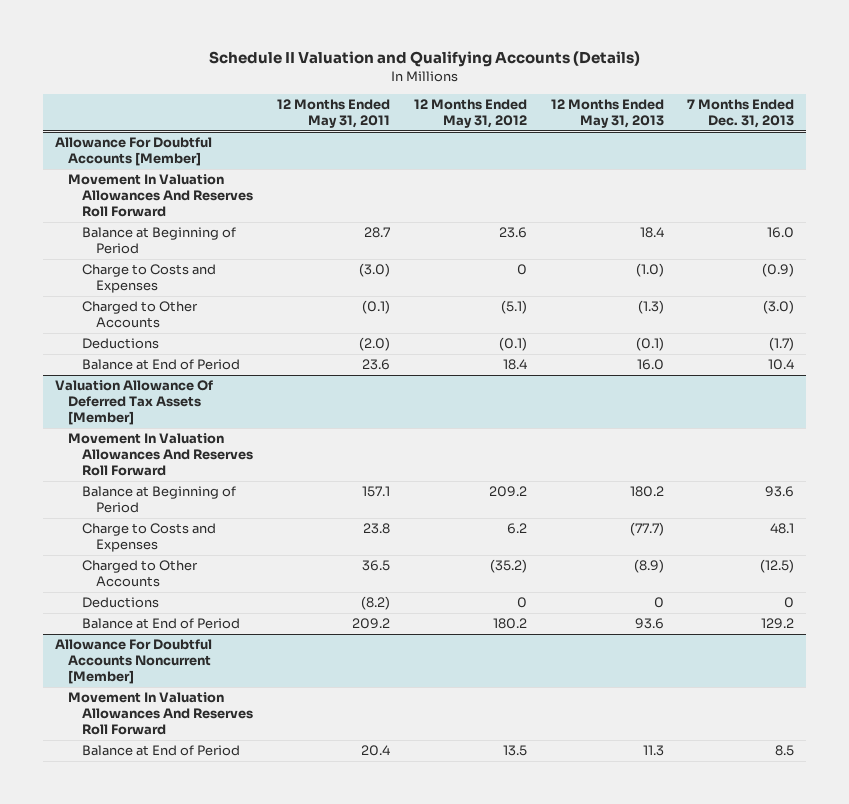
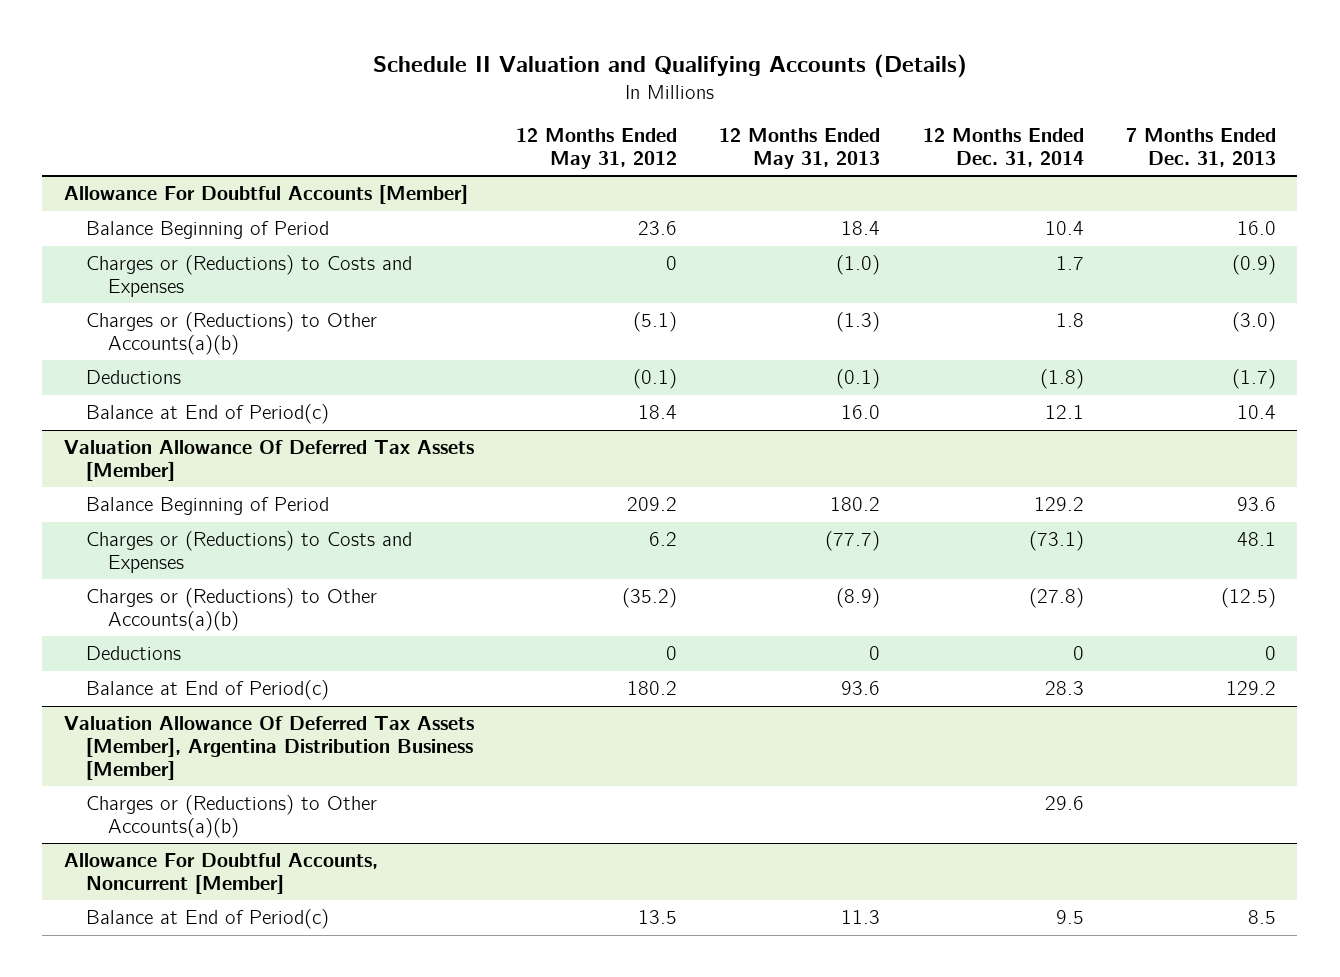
[276,99,390,128] 12 Months Ended May 31, 2011 -> none
none -> [922,128,1084,167] 12 Months Ended Dec. 31, 2014
[68,174,254,217] Movement In Valuation Allowances And Reserves Roll Forward -> none
[82,227,237,255] Balance at Beginning of Period -> [85,220,329,239] Balance Beginning of Period
[82,264,217,294] Charge to Costs and Expenses -> [85,254,412,297] Charges or (Reductions) to Costs and Expenses
[82,301,199,329] Charged to Other Accounts -> [85,311,377,355] Charges or (Reductions) to Other Accounts(a)(b)
[82,359,241,371] Balance at End of Period -> [85,403,329,424] Balance at End of Period(c)
[68,433,254,476] Movement In Valuation Allowances And Reserves Roll Forward -> none
[82,486,237,514] Balance at Beginning of Period -> [85,496,329,515] Balance Beginning of Period
[82,523,217,553] Charge to Costs and Expenses -> [85,530,412,573] Charges or (Reductions) to Costs and Expenses
[82,560,199,588] Charged to Other Accounts -> [85,587,377,631] Charges or (Reductions) to Other Accounts(a)(b)
[68,692,254,735] Movement In Valuation Allowances And Reserves Roll Forward -> none
[82,618,241,630] Balance at End of Period -> [85,679,329,700] Balance at End of Period(c)
none -> [63,715,474,780] Valuation Allowance Of Deferred Tax Assets [Member], Argentina Distribution Business [Member]
none -> [85,794,377,838] Charges or (Reductions) to Other Accounts(a)(b)
[54,639,212,684] Allowance For Doubtful Accounts Noncurrent [Member] -> [63,852,378,894] Allowance For Doubtful Accounts, Noncurrent [Member]
[82,745,241,757] Balance at End of Period -> [85,908,329,929] Balance at End of Period(c)

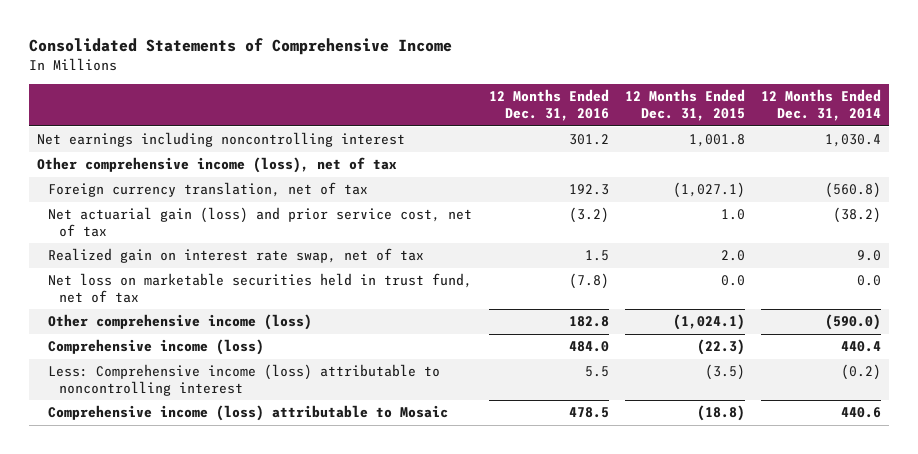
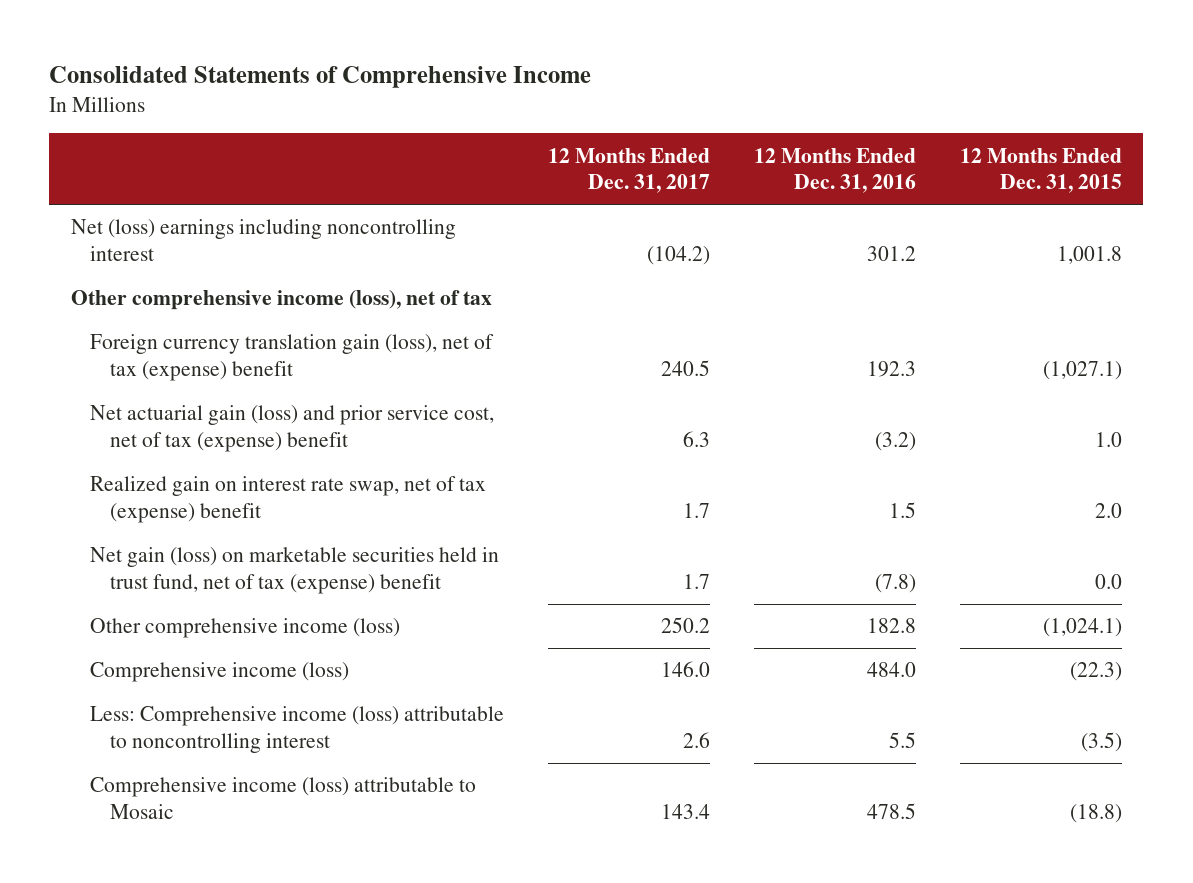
[761,89,882,122] 12 Months Ended Dec. 31, 2014 -> none
none -> [548,147,711,194] 12 Months Ended Dec. 31, 2017
[37,132,406,148] Net earnings including noncontrolling interest -> [71,219,457,261] Net (loss) earnings including noncontrolling interest
[48,182,369,198] Foreign currency translation, net of tax -> [90,334,495,381] Foreign currency translation gain (loss), net of tax (expense) benefit
[48,207,473,238] Net actuarial gain (loss) and prior service cost, net of tax -> [90,405,495,452] Net actuarial gain (loss) and prior service cost, net of tax (expense) benefit
[48,248,425,264] Realized gain on interest rate swap, net of tax -> [90,476,487,523] Realized gain on interest rate swap, net of tax (expense) benefit
[48,273,473,304] Net loss on marketable securities held in trust fund, net of tax -> [90,547,500,594] Net gain (loss) on marketable securities held in trust fund, net of tax (expense) benefit

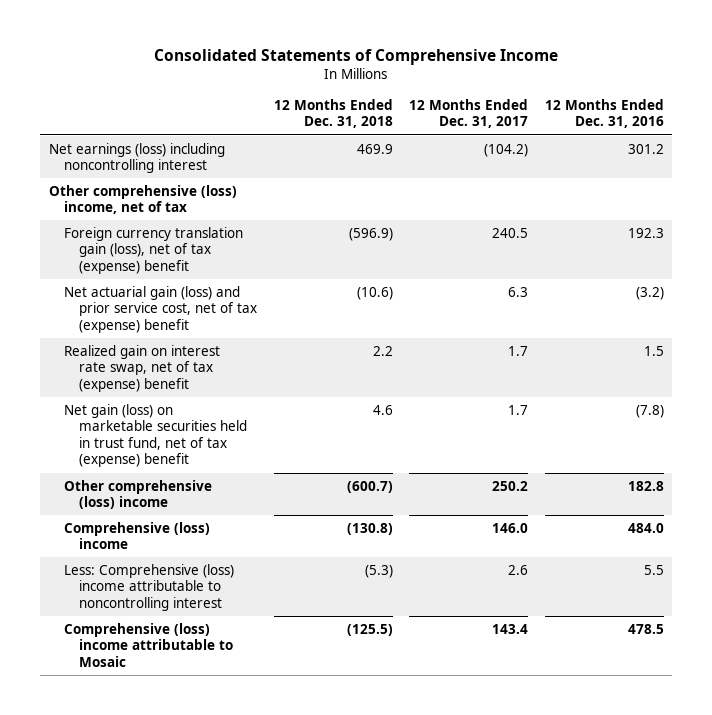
[959,147,1122,194] 12 Months Ended Dec. 31, 2015 -> none
none -> [273,98,393,129] 12 Months Ended Dec. 31, 2018
[71,219,457,261] Net (loss) earnings including noncontrolling interest -> [48,142,225,174] Net earnings (loss) including noncontrolling interest
[71,290,493,311] Other comprehensive income (loss), net of tax -> [48,184,237,215] Other comprehensive (loss) income, net of tax
[90,618,401,639] Other comprehensive income (loss) -> [63,479,212,510] Other comprehensive (loss) income
[90,662,350,683] Comprehensive income (loss) -> [63,521,210,550] Comprehensive (loss) income
[90,706,505,753] Less: Comprehensive income (loss) attributable to noncontrolling interest -> [63,563,234,611] Less: Comprehensive (loss) income attributable to noncontrolling interest
[90,777,477,819] Comprehensive income (loss) attributable to Mosaic -> [63,622,234,667] Comprehensive (loss) income attributable to Mosaic

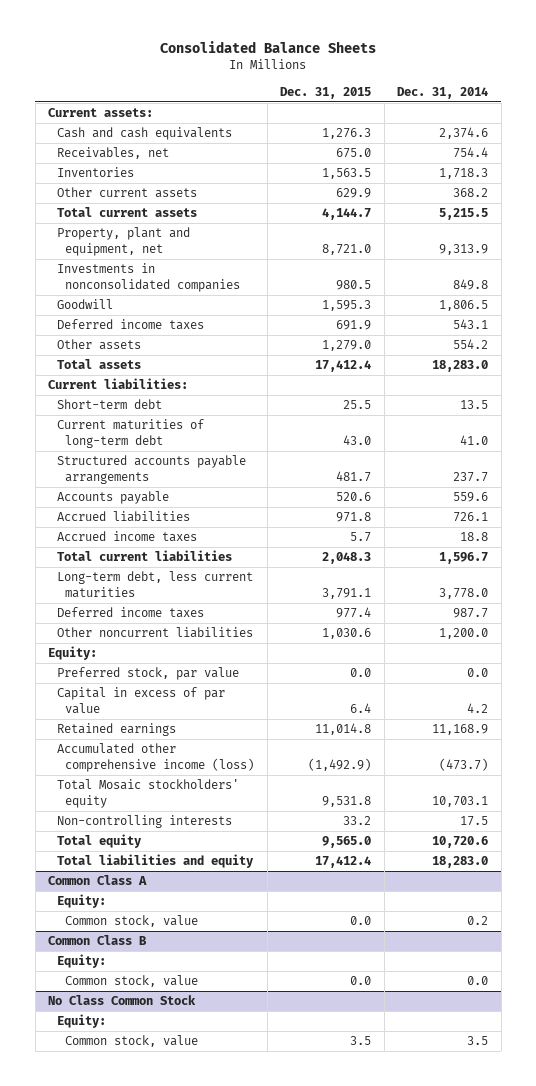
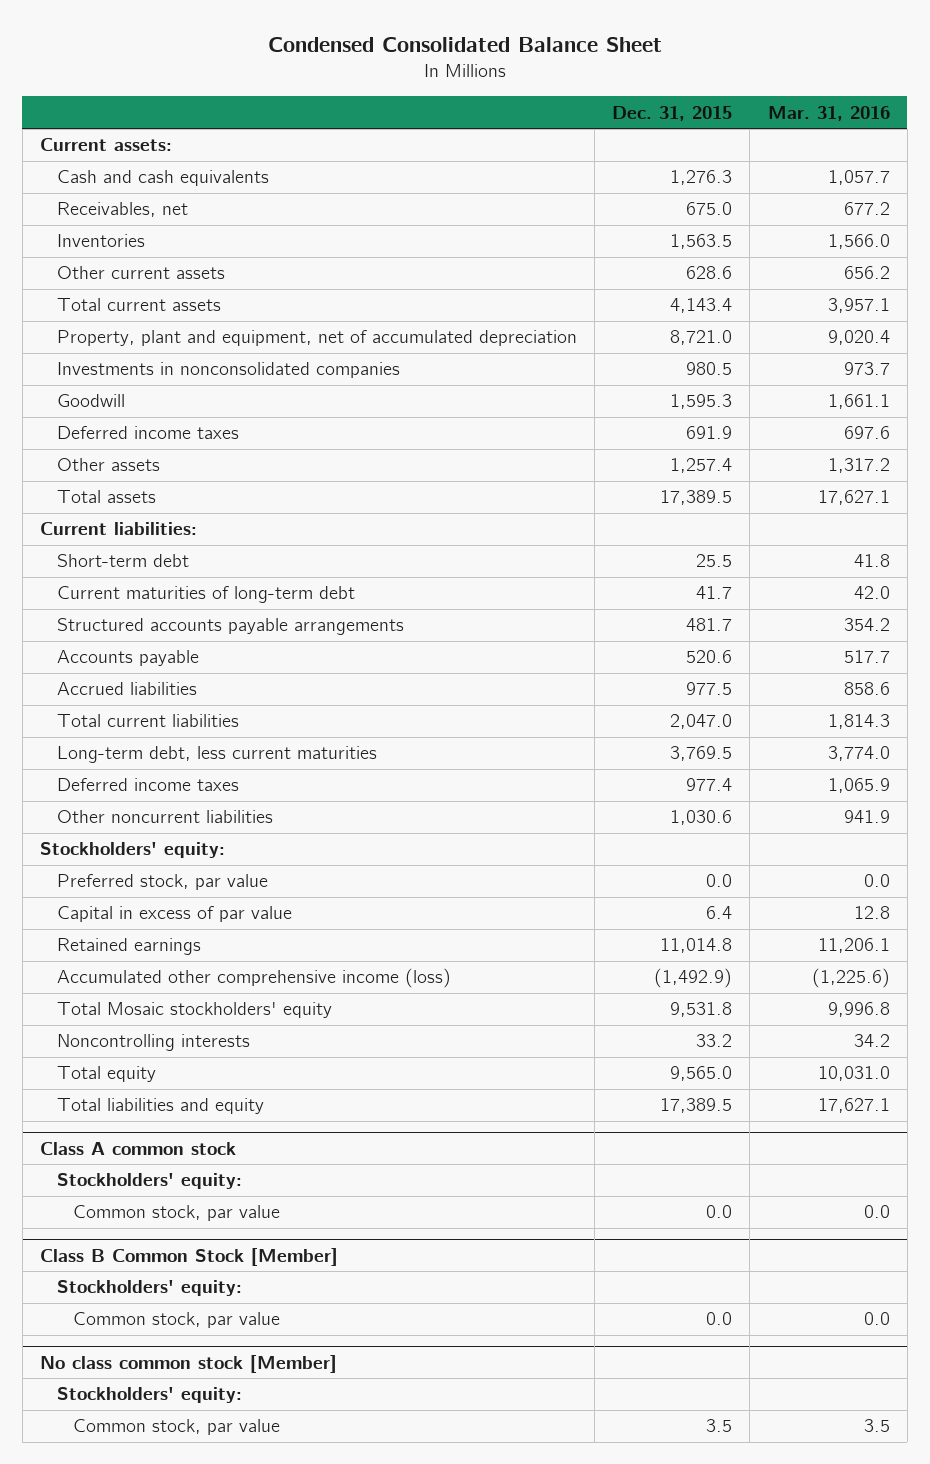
[160,41,377,54] Consolidated Balance Sheets -> [267,36,662,52] Condensed Consolidated Balance Sheet
[397,86,489,99] Dec. 31, 2014 -> none
none -> [767,105,890,121] Mar. 31, 2016
[336,188,372,199] 629.9 -> [686,266,733,280] 628.6
[322,208,372,221] 4,144.7 -> [670,298,733,314] 4,143.4
[56,227,190,256] Property, plant and equipment, net -> [56,330,577,347] Property, plant and equipment, net of accumulated depreciation
[322,340,372,352] 1,279.0 -> [670,458,733,474] 1,257.4
[315,360,372,373] 17,412.4 -> [660,490,733,506] 17,389.5
[343,434,372,445] 43.0 -> [696,586,733,600] 41.7
[56,531,197,543] Accrued income taxes -> none
[336,512,372,523] 971.8 -> [686,682,733,696] 977.5
[322,552,372,565] 2,048.3 -> [670,714,733,730] 2,047.0
[322,587,372,599] 3,791.1 -> [670,746,733,762] 3,769.5
[48,646,98,661] Equity: -> [39,842,225,859] Stockholders' equity:
[56,815,232,829] Non-controlling interests -> [56,1034,250,1052] Noncontrolling interests
[315,856,372,869] 17,412.4 -> [660,1098,733,1114] 17,389.5
[48,875,148,886] Common Class A -> [39,1142,236,1156] Class A common stock
[56,894,106,909] Equity: -> [56,1173,242,1190] Stockholders' equity:
[65,915,199,928] Common stock, value -> [73,1205,281,1222] Common stock, par value
[48,935,148,946] Common Class B -> [39,1248,338,1267] Class B Common Stock [Member]
[56,954,106,969] Equity: -> [56,1280,242,1297] Stockholders' equity:
[65,975,199,988] Common stock, value -> [73,1312,281,1329] Common stock, par value
[48,995,197,1006] No Class Common Stock -> [39,1355,337,1374] No class common stock [Member]
[56,1014,106,1029] Equity: -> [56,1387,242,1404] Stockholders' equity:
[65,1035,199,1048] Common stock, value -> [73,1419,281,1436] Common stock, par value

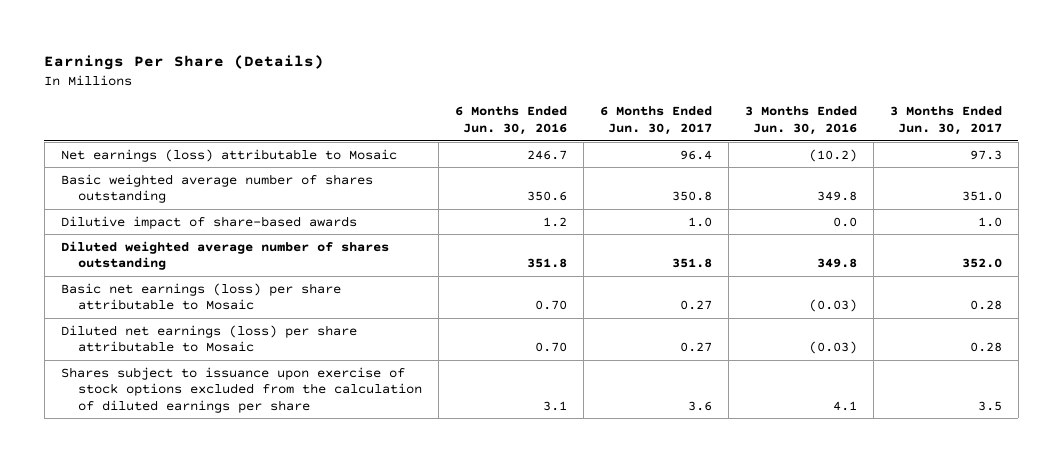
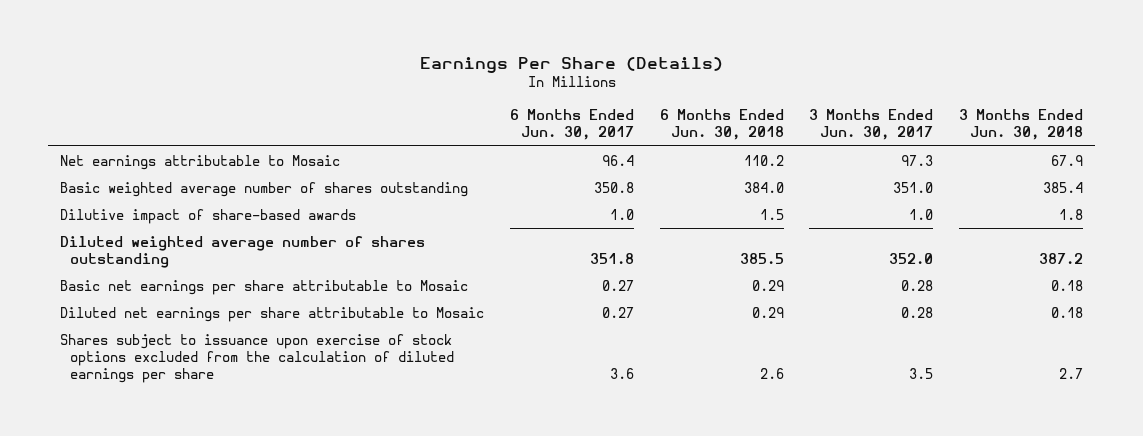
[454,106,567,136] 6 Months Ended Jun. 30, 2016 -> none
[744,106,857,136] 3 Months Ended Jun. 30, 2016 -> none
none -> [659,109,784,141] 6 Months Ended Jun. 30, 2018
none -> [958,109,1083,141] 3 Months Ended Jun. 30, 2018
[60,148,397,162] Net earnings (loss) attributable to Mosaic -> [60,154,341,170] Net earnings attributable to Mosaic
[60,282,341,311] Basic net earnings (loss) per share attributable to Mosaic -> [60,279,469,295] Basic net earnings per share attributable to Mosaic
[60,324,357,353] Diluted net earnings (loss) per share attributable to Mosaic -> [60,306,485,322] Diluted net earnings per share attributable to Mosaic

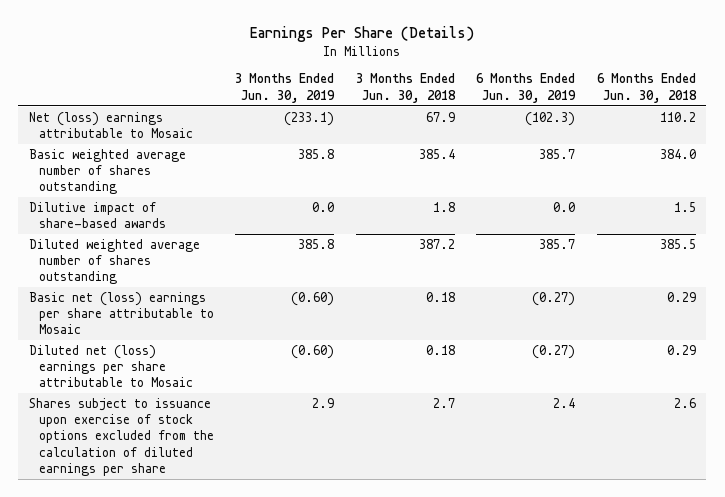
[509,109,634,141] 6 Months Ended Jun. 30, 2017 -> none
[809,109,934,141] 3 Months Ended Jun. 30, 2017 -> none
none -> [235,73,336,103] 3 Months Ended Jun. 30, 2019
none -> [476,73,577,103] 6 Months Ended Jun. 30, 2019
[60,154,341,170] Net earnings attributable to Mosaic -> [29,111,193,139] Net (loss) earnings attributable to Mosaic
[60,279,469,295] Basic net earnings per share attributable to Mosaic -> [29,291,214,335] Basic net (loss) earnings per share attributable to Mosaic
[60,306,485,322] Diluted net earnings per share attributable to Mosaic -> [29,344,193,388] Diluted net (loss) earnings per share attributable to Mosaic

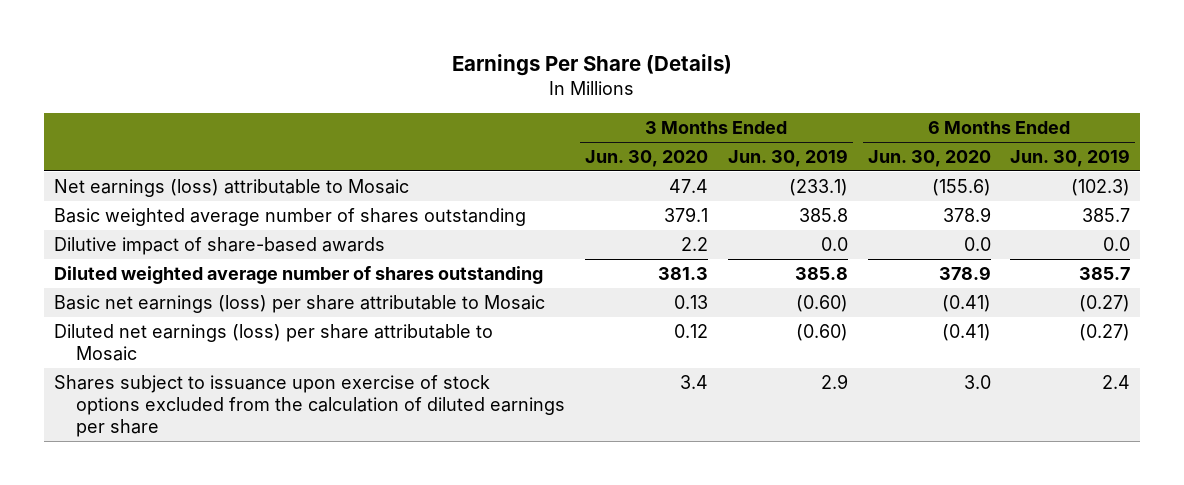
[355,73,456,103] 3 Months Ended Jun. 30, 2018 -> none
[596,73,697,103] 6 Months Ended Jun. 30, 2018 -> none
none -> [584,149,708,167] Jun. 30, 2020
none -> [867,149,991,167] Jun. 30, 2020
[29,111,193,139] Net (loss) earnings attributable to Mosaic -> [53,178,409,197] Net earnings (loss) attributable to Mosaic
[29,291,214,335] Basic net (loss) earnings per share attributable to Mosaic -> [53,294,545,313] Basic net earnings (loss) per share attributable to Mosaic
[29,344,193,388] Diluted net (loss) earnings per share attributable to Mosaic -> [53,323,493,361] Diluted net earnings (loss) per share attributable to Mosaic

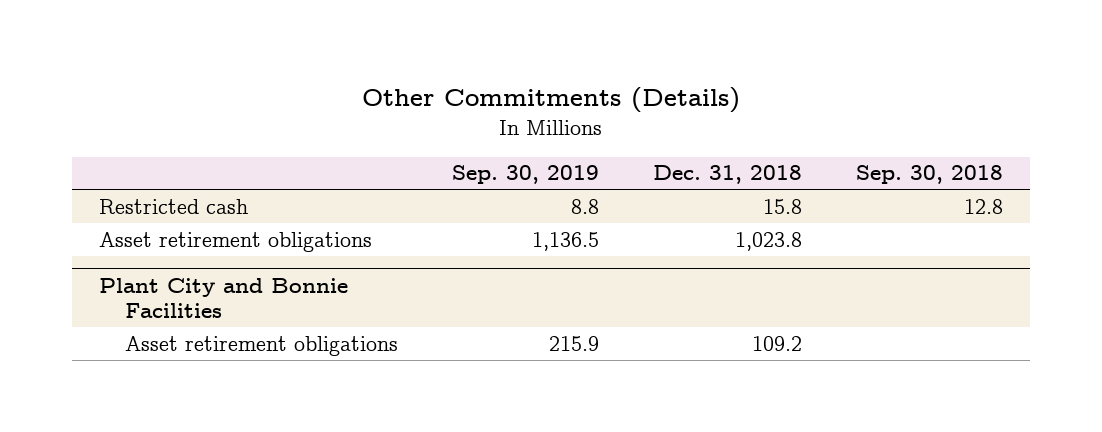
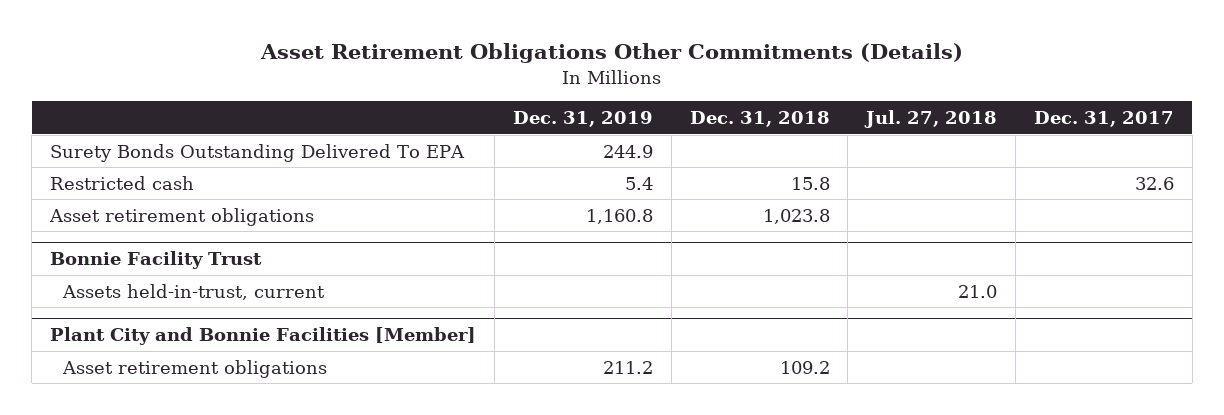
[361,86,740,113] Other Commitments (Details) -> [260,43,964,64] Asset Retirement Obligations Other Commitments (Details)
[452,165,600,185] Sep. 30, 2019 -> none
[856,165,1004,185] Sep. 30, 2018 -> none
none -> [512,110,653,127] Dec. 31, 2019
none -> [864,109,998,128] Jul. 27, 2018
none -> [1033,110,1174,127] Dec. 31, 2017
none -> [50,143,466,162] Surety Bonds Outstanding Delivered To EPA
none -> [50,250,263,269] Bonnie Facility Trust
none -> [61,283,325,300] Assets held-in-trust, current
[98,277,348,319] Plant City and Bonnie Facilities -> [50,326,477,345] Plant City and Bonnie Facilities [Member]

